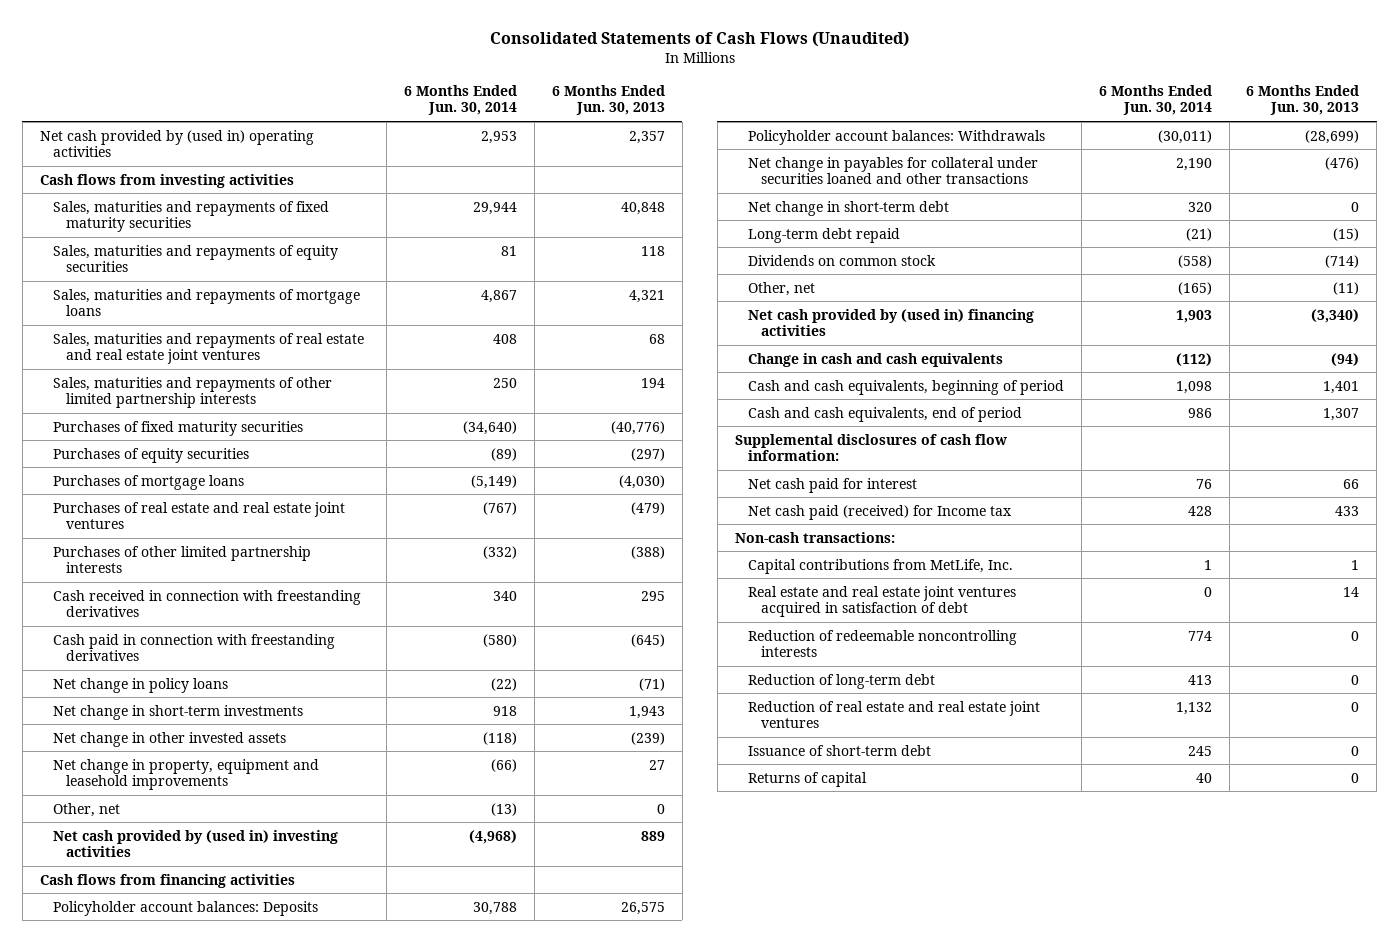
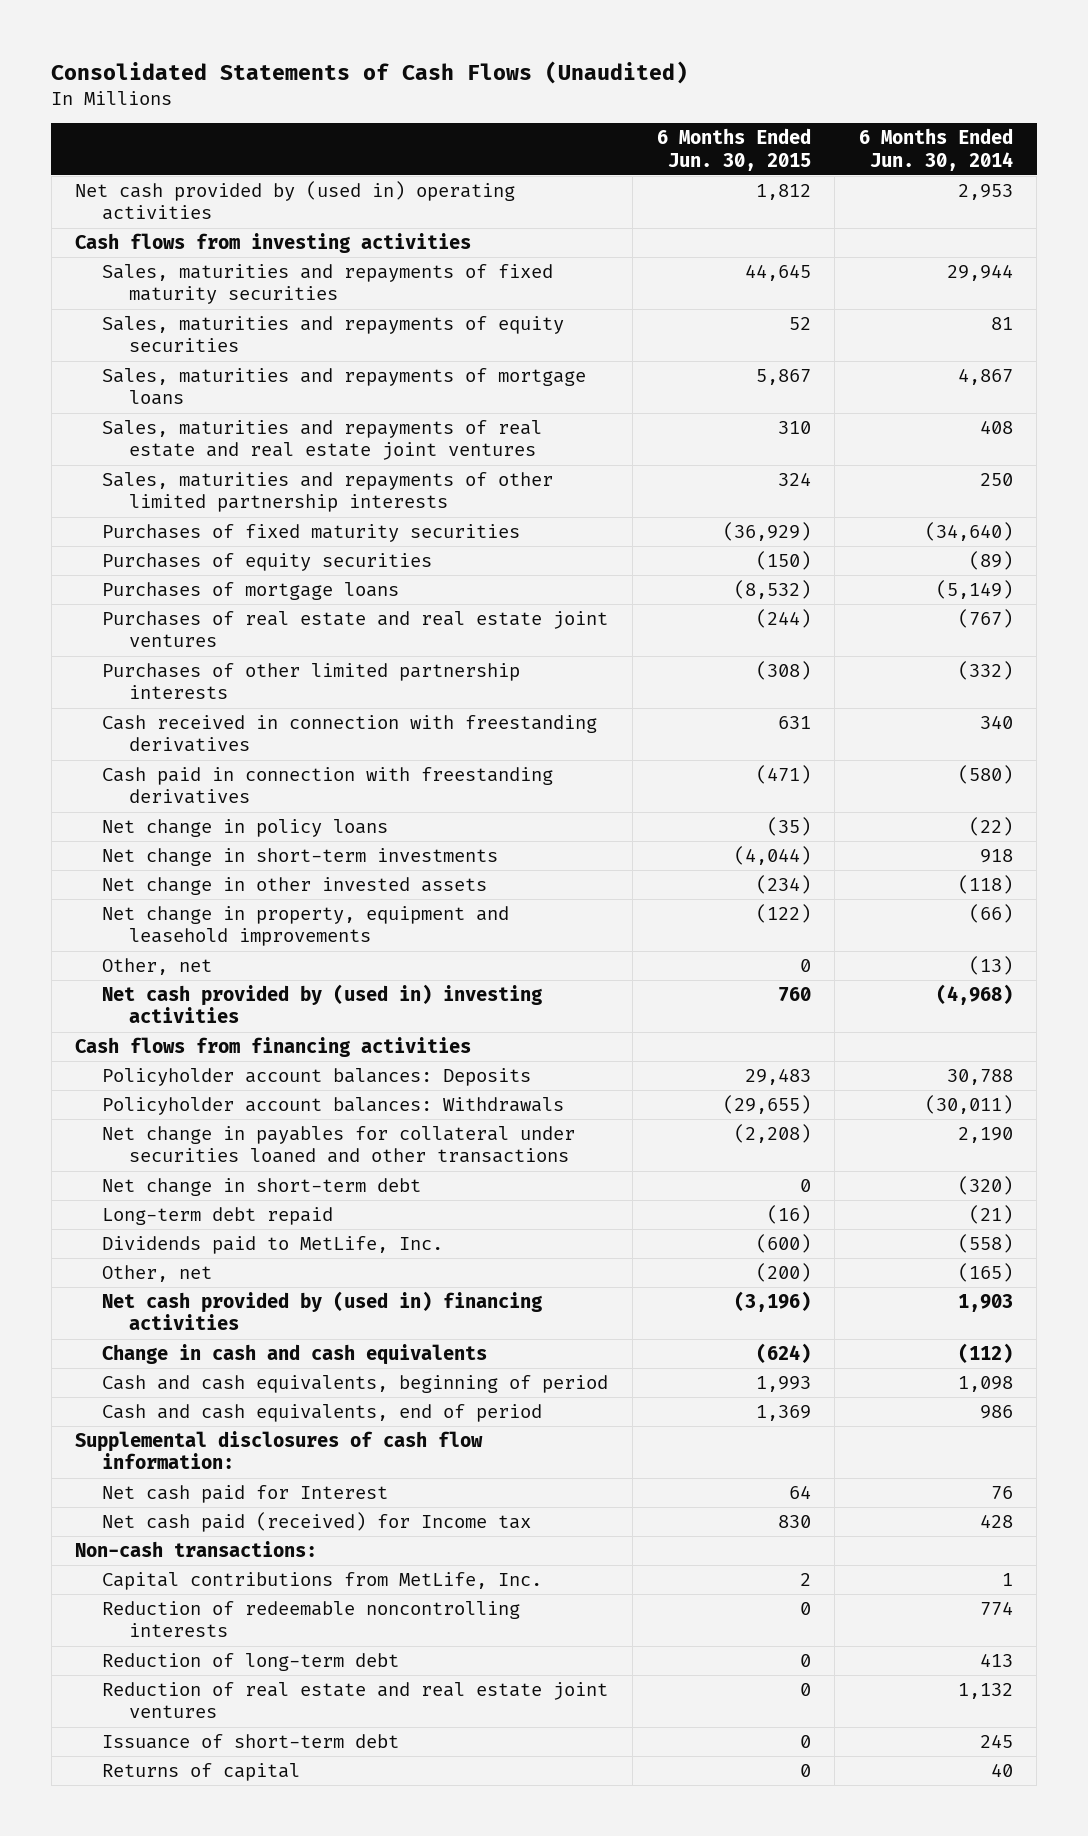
[551,84,665,116] 6 Months Ended Jun. 30, 2013 -> none
none -> [656,128,811,171] 6 Months Ended Jun. 30, 2015
[1187,201,1212,212] 320 -> [957,1176,1013,1196] (320)
[747,254,936,266] Dividends on common stock -> [102,1236,444,1255] Dividends paid to MetLife, Inc.
[747,477,917,493] Net cash paid for interest -> [102,1485,389,1504] Net cash paid for Interest
[747,585,1016,618] Real estate and real estate joint ventures acquired in satisfaction of debt -> none

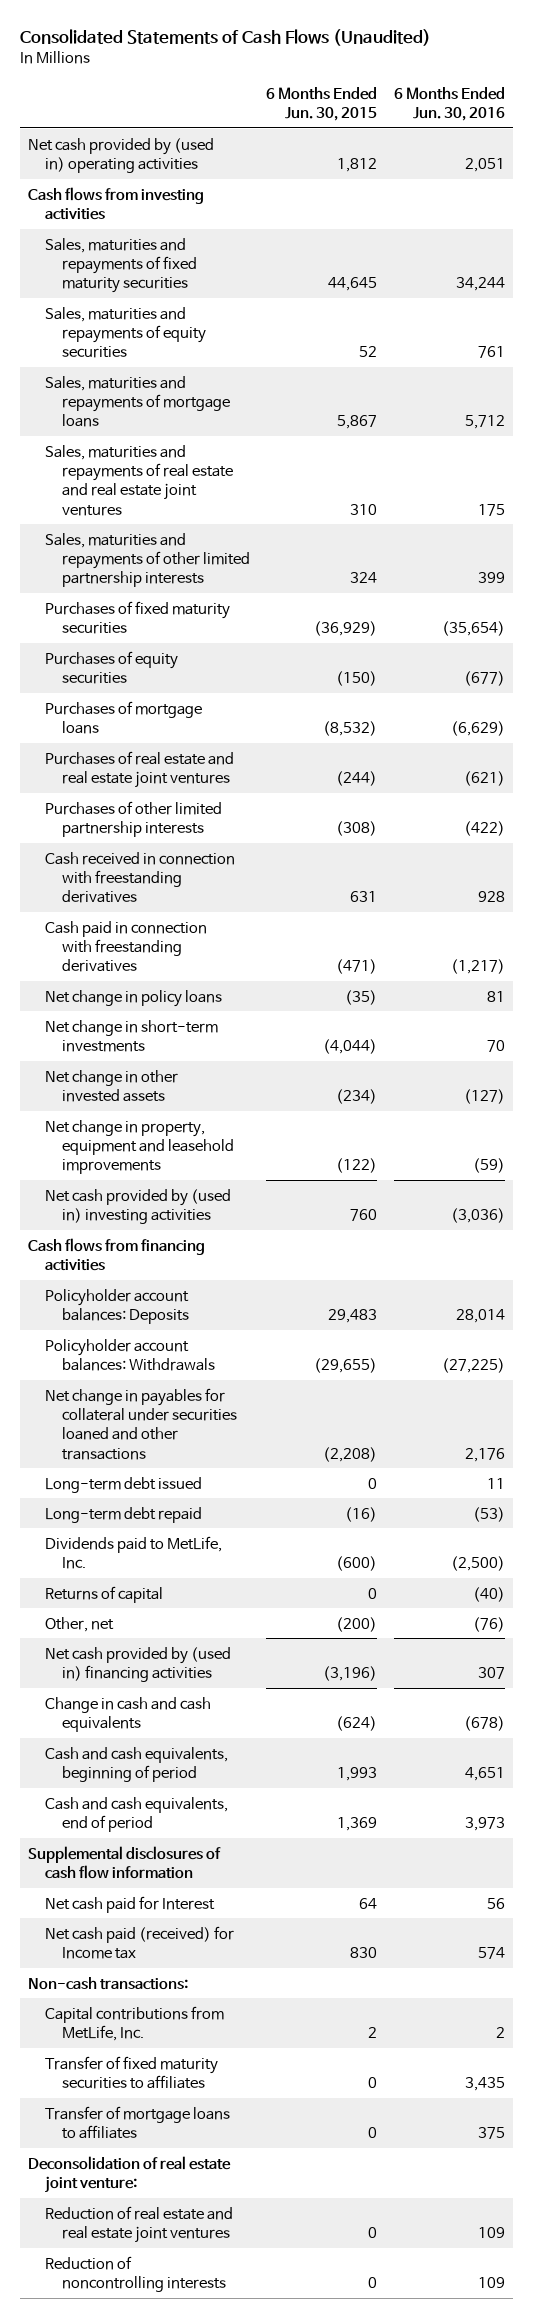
[858,128,1013,171] 6 Months Ended Jun. 30, 2014 -> none
none -> [393,86,505,121] 6 Months Ended Jun. 30, 2016
[102,958,213,976] Other, net -> none
[102,1178,422,1197] Net change in short-term debt -> none
none -> [45,1476,203,1493] Long-term debt issued
[102,1763,301,1782] Returns of capital -> [45,1585,164,1603] Returns of capital
[75,1431,484,1470] Supplemental disclosures of cash flow information: -> [27,1845,221,1879] Supplemental disclosures of cash flow information
[102,1601,521,1638] Reduction of redeemable noncontrolling interests -> none
[102,1653,400,1672] Reduction of long-term debt -> none
none -> [45,2055,219,2089] Transfer of fixed maturity securities to affiliates
none -> [45,2105,231,2139] Transfer of mortgage loans to affiliates
none -> [27,2155,231,2193] Deconsolidation of real estate joint venture:
[102,1734,400,1750] Issuance of short-term debt -> none
none -> [45,2255,227,2292] Reduction of noncontrolling interests

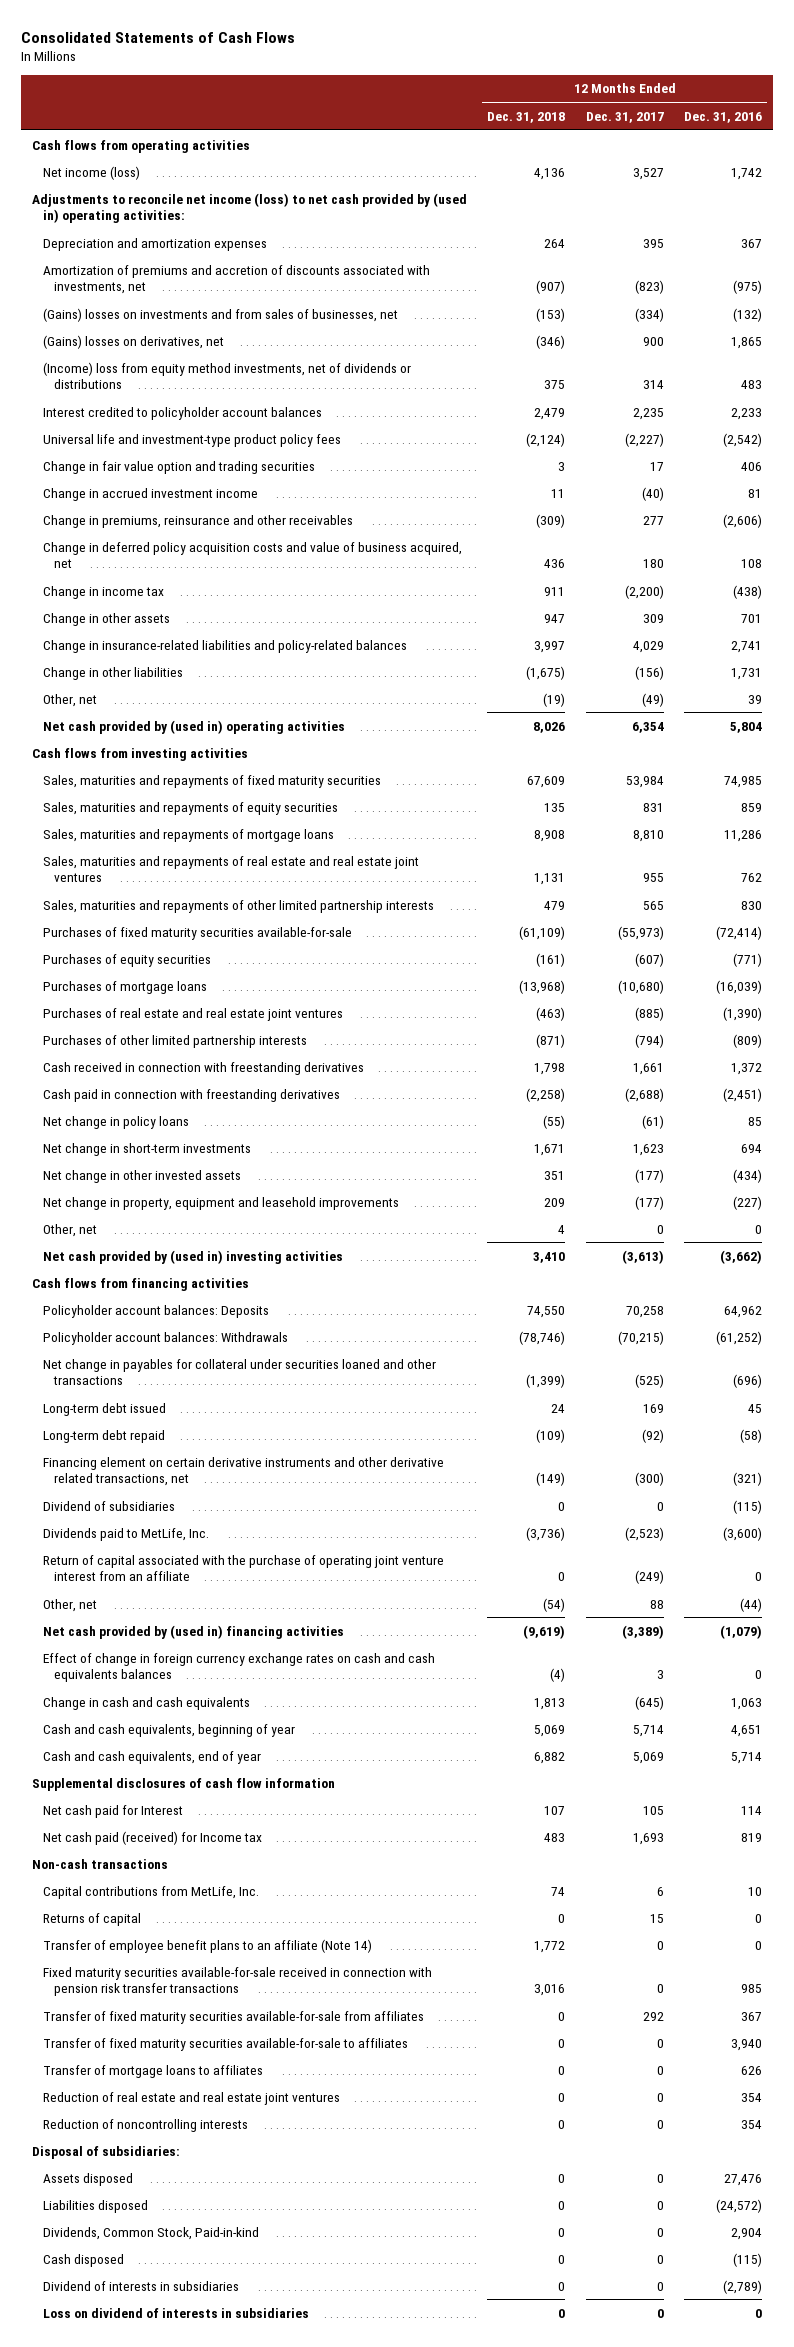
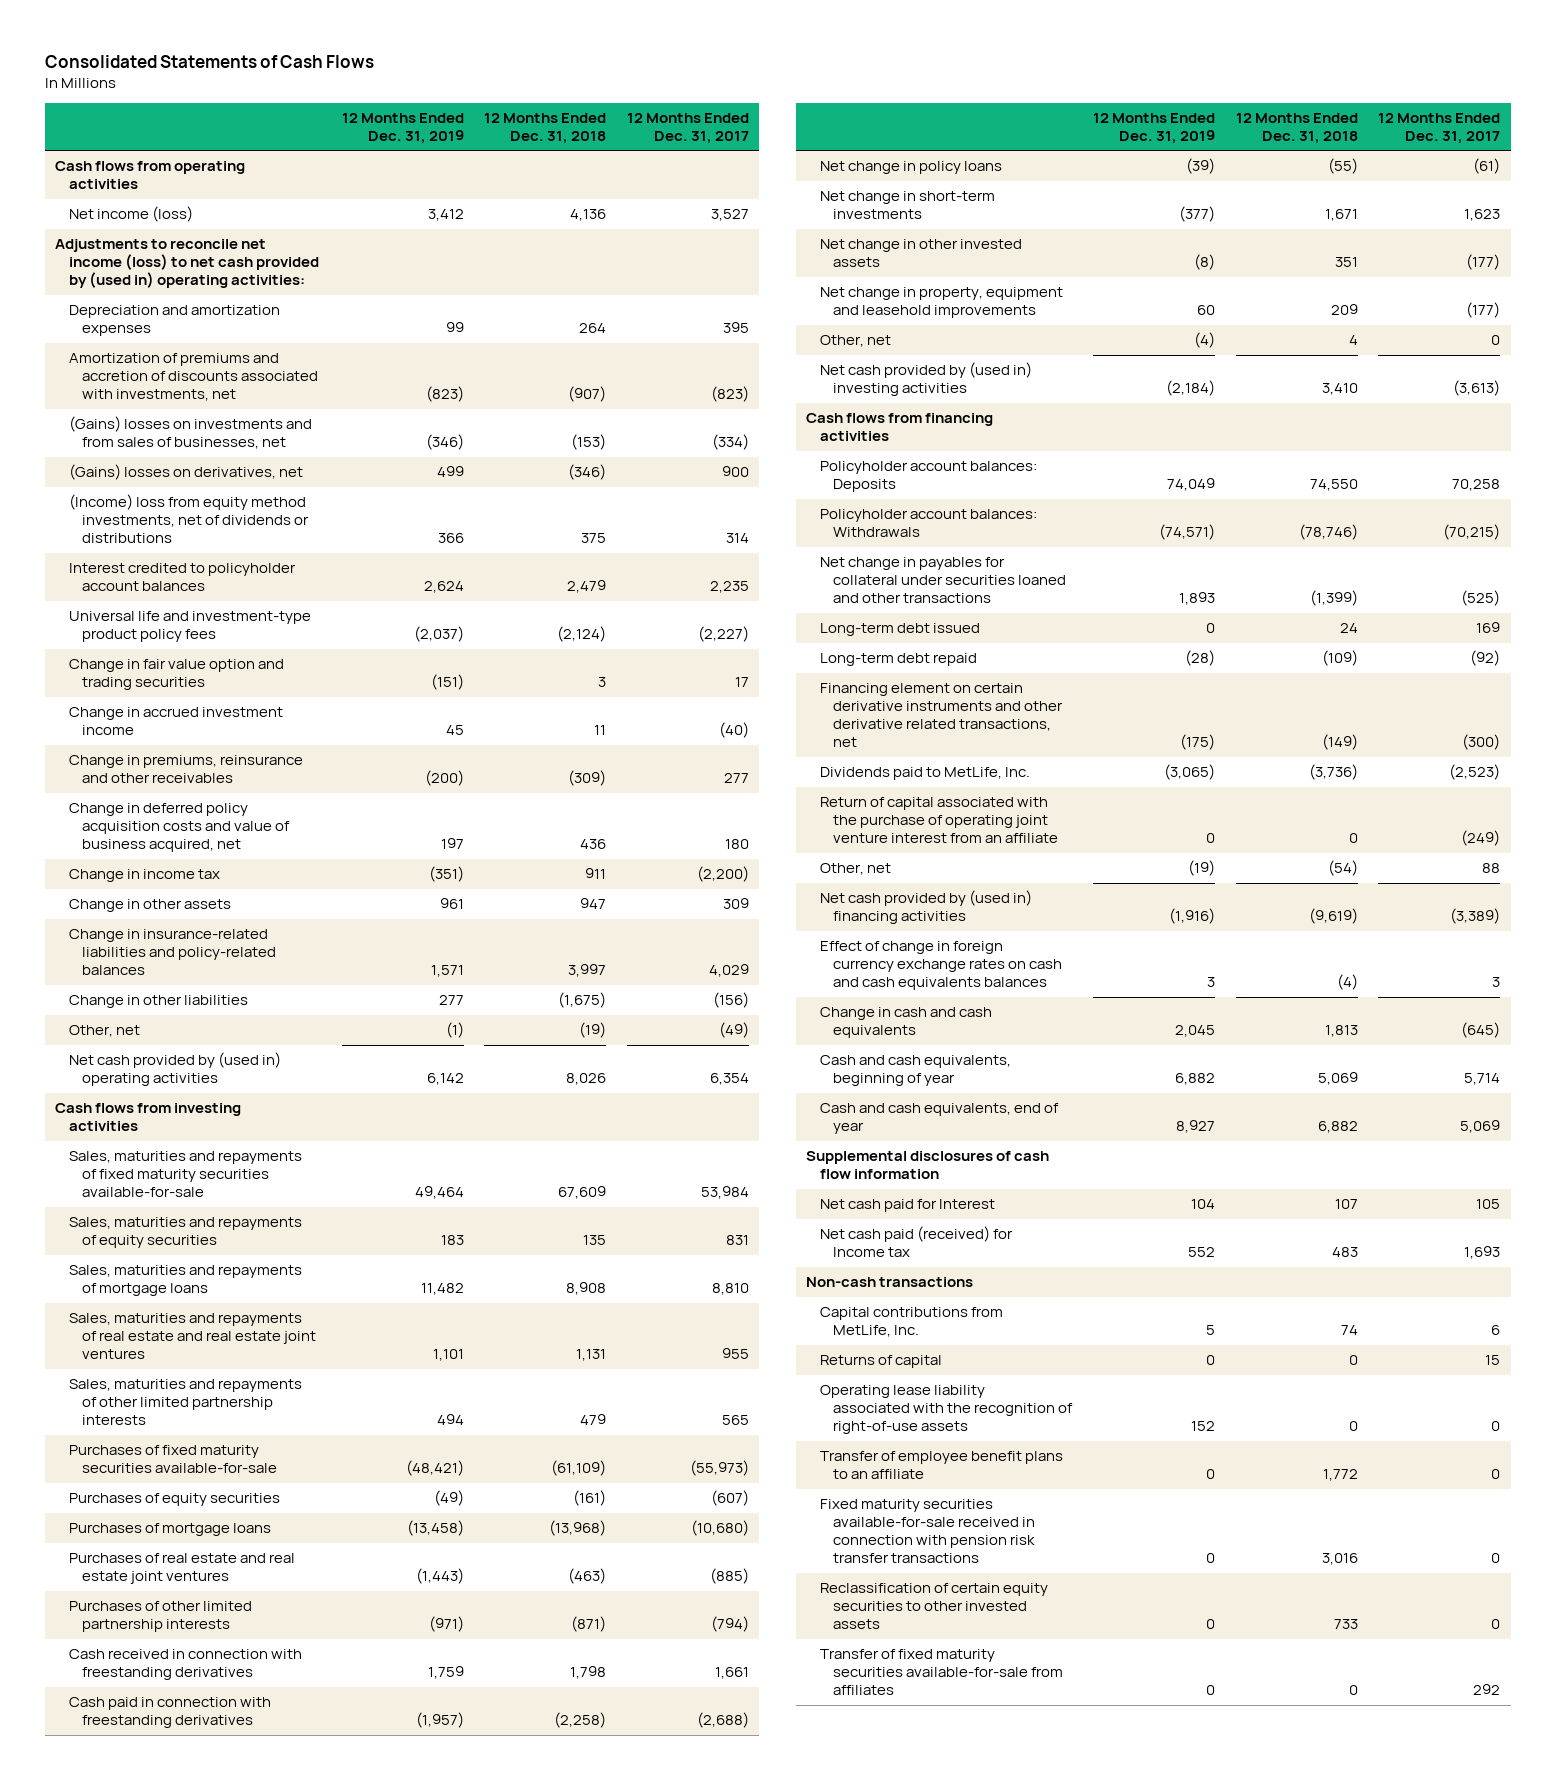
[684,111,763,123] Dec. 31, 2016 -> none
none -> [341,112,464,144] 12 Months Ended Dec. 31, 2019
[42,774,381,788] Sales, maturities and repayments of fixed maturity securities -> [68,1151,302,1198] Sales, maturities and repayments of fixed maturity securities available-for-sale
[42,1500,175,1511] Dividend of subsidiaries -> none
none -> [819,1385,1074,1435] Operating lease liability associated with the recognition of right-of-use assets
[42,1938,372,1953] Transfer of employee benefit plans to an affiliate (Note 14) -> [819,1451,1063,1480] Transfer of employee benefit plans to an affiliate
none -> [819,1583,1048,1630] Reclassification of certain equity securities to other invested assets
[42,2037,408,2051] Transfer of fixed maturity securities available-for-sale to affiliates -> none
[42,2064,263,2078] Transfer of mortgage loans to affiliates -> none
[42,2091,340,2105] Reduction of real estate and real estate joint ventures -> none
[42,2118,248,2132] Reduction of noncontrolling interests -> none
[31,2145,180,2159] Disposal of subsidiaries: -> none
[42,2172,133,2186] Assets disposed -> none
[42,2199,148,2213] Liabilities disposed -> none
[42,2226,259,2240] Dividends, Common Stock, Paid-in-kind -> none
[42,2253,124,2267] Cash disposed -> none
[42,2280,239,2291] Dividend of interests in subsidiaries -> none
[42,2307,309,2318] Loss on dividend of interests in subsidiaries -> none

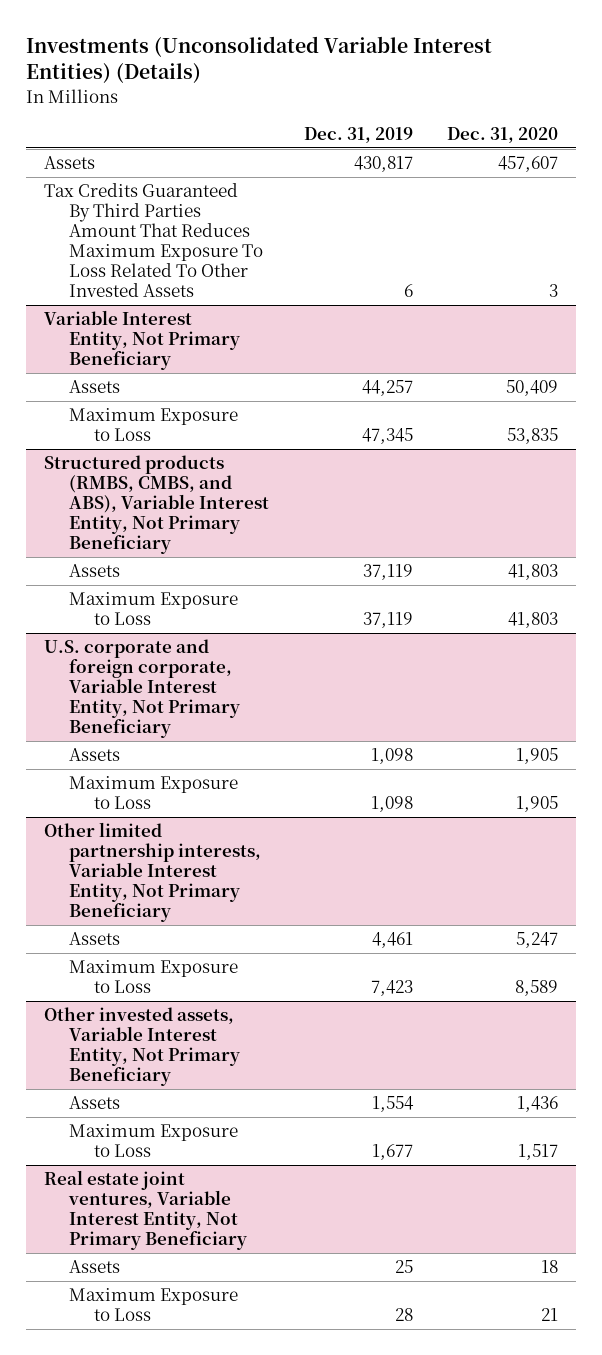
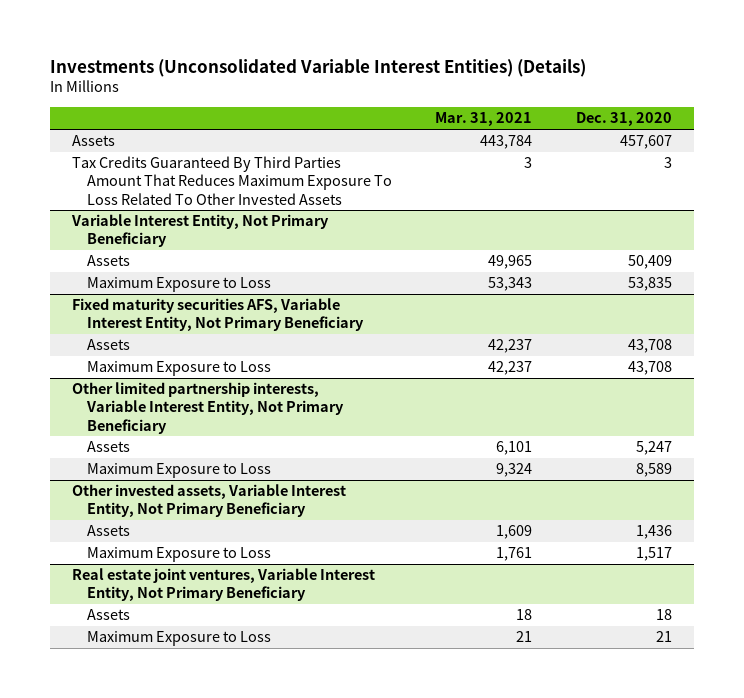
[303,126,413,143] Dec. 31, 2019 -> none
none -> [435,112,533,127] Mar. 31, 2021
[43,455,270,555] Structured products (RMBS, CMBS, and ABS), Variable Interest Entity, Not Primary Beneficiary -> none
[43,639,241,739] U.S. corporate and foreign corporate, Variable Interest Entity, Not Primary Beneficiary -> none
[69,748,121,762] Assets -> none
[69,776,239,810] Maximum Exposure to Loss -> none
none -> [71,298,364,332] Fixed maturity securities AFS, Variable Interest Entity, Not Primary Beneficiary
[508,564,559,581] 41,803 -> [627,339,672,354] 43,708
[508,612,559,629] 41,803 -> [627,361,672,376] 43,708

